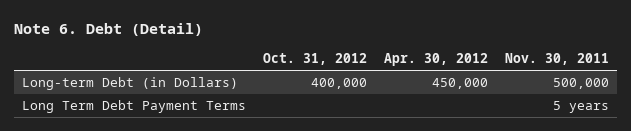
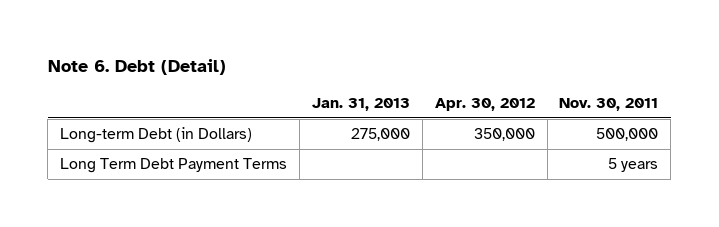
[263,53,368,66] Oct. 31, 2012 -> none
none -> [311,98,410,112] Jan. 31, 2013
[432,78,489,90] 450,000 -> [473,128,535,142] 350,000

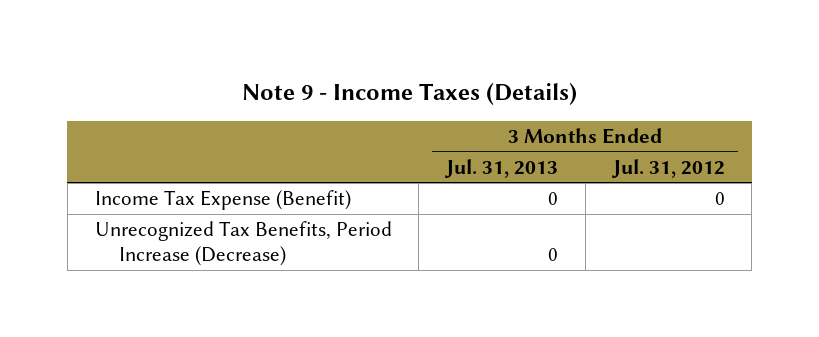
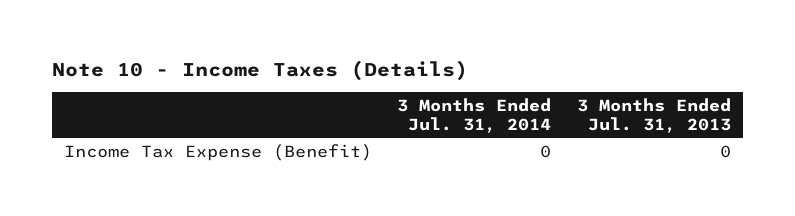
[241,83,577,106] Note 9 - Income Taxes (Details) -> [51,60,468,82] Note 10 - Income Taxes (Details)
[610,158,725,178] Jul. 31, 2012 -> none
none -> [397,97,552,133] 3 Months Ended Jul. 31, 2014
[94,221,392,267] Unrecognized Tax Benefits, Period Increase (Decrease) -> none

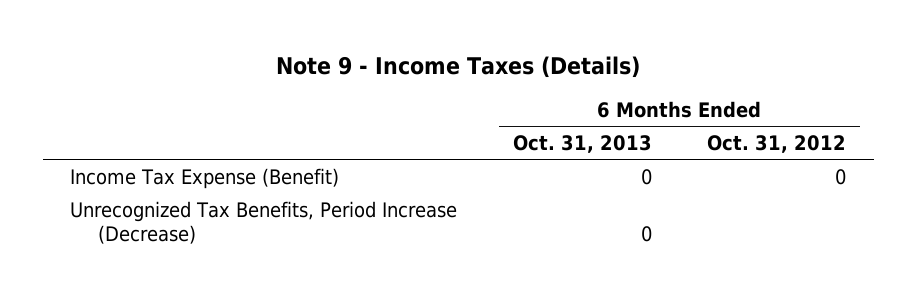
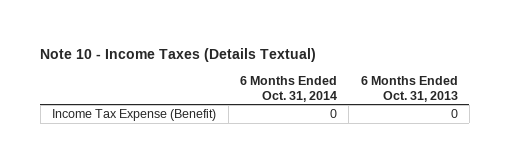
[276,55,641,78] Note 9 - Income Taxes (Details) -> [40,48,317,63] Note 10 - Income Taxes (Details Textual)
[707,134,847,153] Oct. 31, 2012 -> none
none -> [239,75,337,102] 6 Months Ended Oct. 31, 2014
[70,200,458,244] Unrecognized Tax Benefits, Period Increase (Decrease) -> none

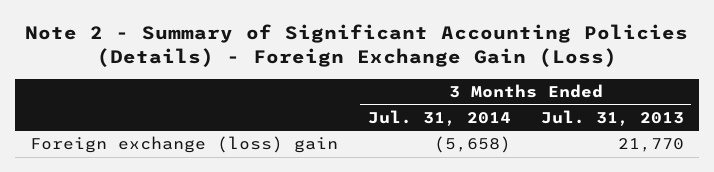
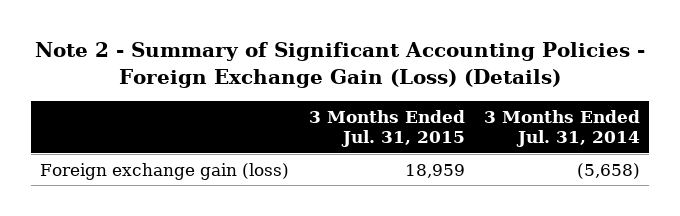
[24,24,688,68] Note 2 - Summary of Significant Accounting Policies (Details) - Foreign Exchange Gain (Loss) -> [35,42,646,88] Note 2 - Summary of Significant Accounting Policies - Foreign Exchange Gain (Loss) (Details)
[540,109,684,126] Jul. 31, 2013 -> none
none -> [308,109,465,148] 3 Months Ended Jul. 31, 2015
[29,136,338,154] Foreign exchange (loss) gain -> [40,162,290,180] Foreign exchange gain (loss)

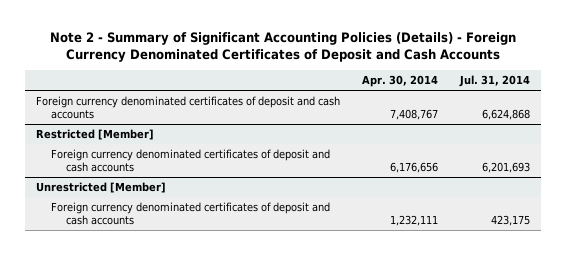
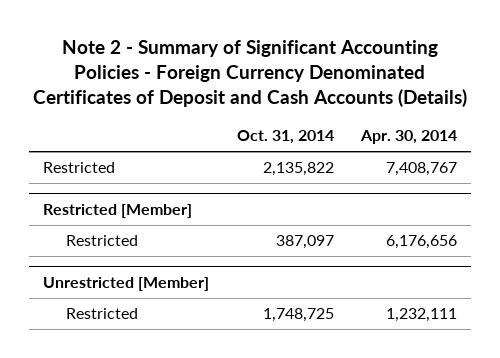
[50,32,517,63] Note 2 - Summary of Significant Accounting Policies (Details) - Foreign Currency Denominated Certificates of Deposit and Cash Accounts -> [33,40,468,108] Note 2 - Summary of Significant Accounting Policies - Foreign Currency Denominated Certificates of Deposit and Cash Accounts (Details)
[459,75,531,88] Jul. 31, 2014 -> none
none -> [236,130,334,145] Oct. 31, 2014
[36,95,341,120] Foreign currency denominated certificates of deposit and cash accounts -> [42,162,115,174] Restricted
[50,148,330,173] Foreign currency denominated certificates of deposit and cash accounts -> [65,235,138,247] Restricted
[50,201,330,226] Foreign currency denominated certificates of deposit and cash accounts -> [65,308,138,320] Restricted

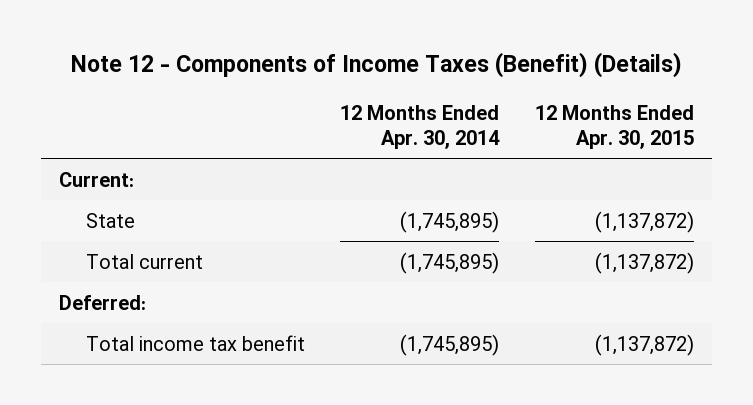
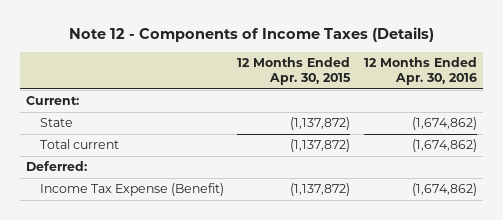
[70,52,682,79] Note 12 - Components of Income Taxes (Benefit) (Details) -> [68,27,434,43] Note 12 - Components of Income Taxes (Details)
[340,104,501,149] 12 Months Ended Apr. 30, 2014 -> none
none -> [363,56,477,86] 12 Months Ended Apr. 30, 2016
[85,334,305,351] Total income tax benefit -> [40,183,225,197] Income Tax Expense (Benefit)

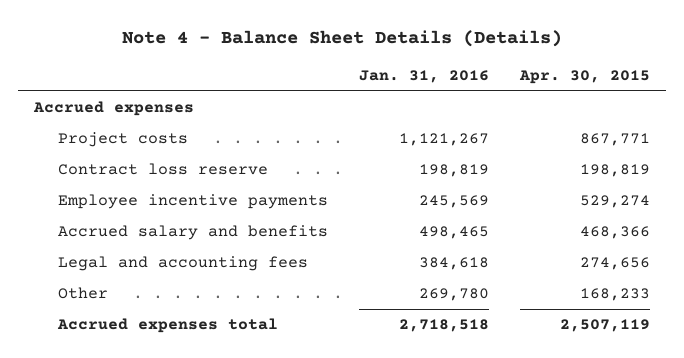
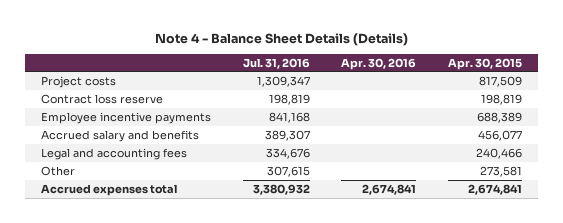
[358,69,489,83] Jan. 31, 2016 -> none
none -> [242,57,310,69] Jul. 31, 2016
none -> [341,57,417,70] Apr. 30, 2016
[32,101,194,117] Accrued expenses -> none
[580,133,651,147] 867,771 -> [479,75,523,87] 817,509
[580,195,651,209] 529,274 -> [477,111,523,123] 688,389
[580,226,651,240] 468,366 -> [478,129,523,141] 456,077
[580,257,651,271] 274,656 -> [476,147,523,159] 240,466
[580,288,651,302] 168,233 -> [480,165,523,177] 273,581
[560,319,651,333] 2,507,119 -> [468,183,523,195] 2,674,841

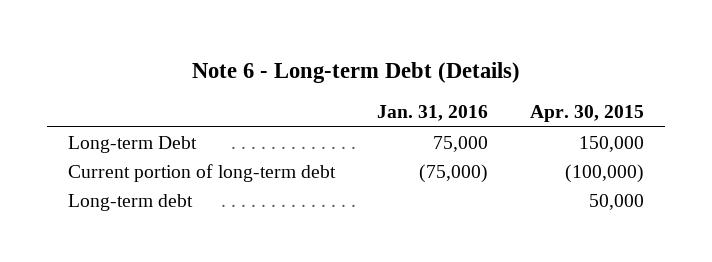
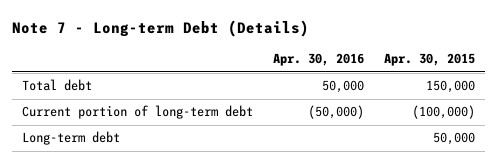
[192,61,521,83] Note 6 - Long-term Debt (Details) -> [12,19,310,37] Note 7 - Long-term Debt (Details)
[377,105,489,122] Jan. 31, 2016 -> none
none -> [273,53,365,67] Apr. 30, 2016
[68,135,198,153] Long-term Debt -> [22,79,93,92] Total debt

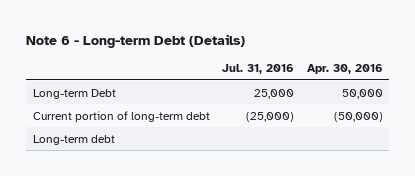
[12,19,310,37] Note 7 - Long-term Debt (Details) -> [26,33,246,48] Note 6 - Long-term Debt (Details)
[384,53,476,67] Apr. 30, 2015 -> none
none -> [222,64,295,75] Jul. 31, 2016
[22,79,93,92] Total debt -> [32,88,116,99] Long-term Debt

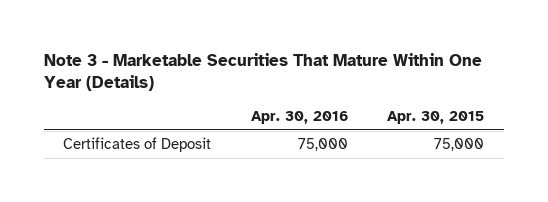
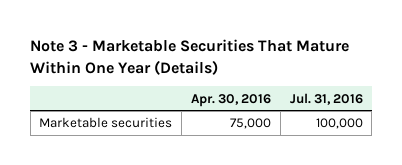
[387,110,485,124] Apr. 30, 2015 -> none
none -> [289,92,363,105] Jul. 31, 2016
[63,137,212,153] Certificates of Deposit -> [39,117,173,129] Marketable securities

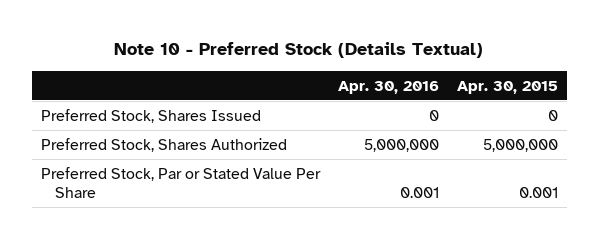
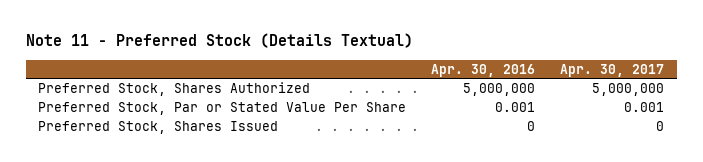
[114,42,484,59] Note 10 - Preferred Stock (Details Textual) -> [25,33,413,49] Note 11 - Preferred Stock (Details Textual)
[456,80,558,94] Apr. 30, 2015 -> none
none -> [560,63,665,77] Apr. 30, 2017
[40,108,261,123] Preferred Stock, Shares Issued -> [38,121,279,135] Preferred Stock, Shares Issued

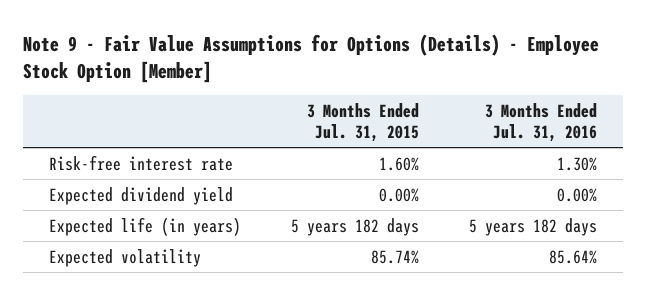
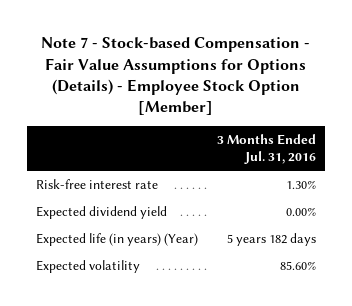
[23,33,600,83] Note 9 - Fair Value Assumptions for Options (Details) - Employee Stock Option [Member] -> [40,37,310,116] Note 7 - Stock-based Compensation - Fair Value Assumptions for Options (Details) - Employee Stock Option [Member]
[306,102,419,142] 3 Months Ended Jul. 31, 2015 -> none
[48,216,241,236] Expected life (in years) -> [36,232,199,246] Expected life (in years) (Year)
[549,249,598,264] 85.64% -> [279,260,316,270] 85.60%

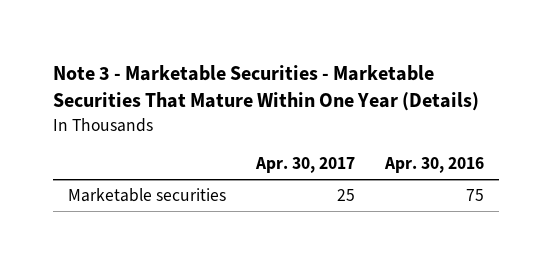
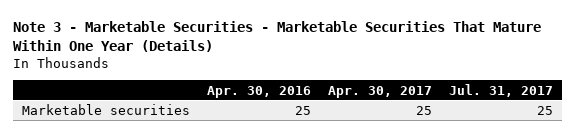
none -> [448,83,553,97] Jul. 31, 2017
[466,189,485,202] 75 -> [294,106,311,116] 25

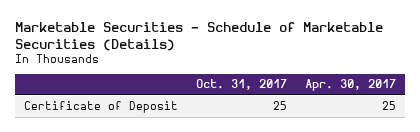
[13,21,542,53] Note 3 - Marketable Securities - Marketable Securities That Mature Within One Year (Details) -> [15,21,384,51] Marketable Securities - Schedule of Marketable Securities (Details)
[206,85,311,98] Apr. 30, 2016 -> none
[448,83,553,97] Jul. 31, 2017 -> none
none -> [195,79,287,91] Oct. 31, 2017
[21,104,190,116] Marketable securities -> [24,101,179,114] Certificate of Deposit

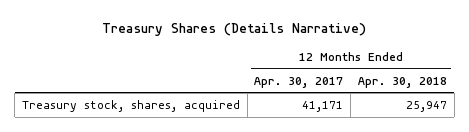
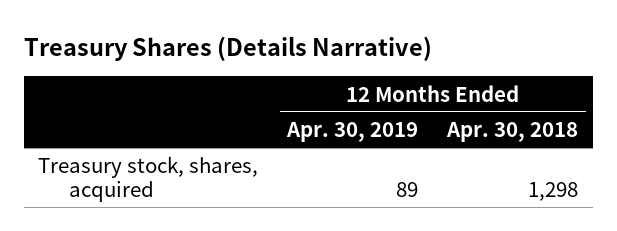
[254,76,344,88] Apr. 30, 2017 -> none
none -> [286,122,419,143] Apr. 30, 2019
[405,100,447,112] 25,947 -> [528,181,579,201] 1,298

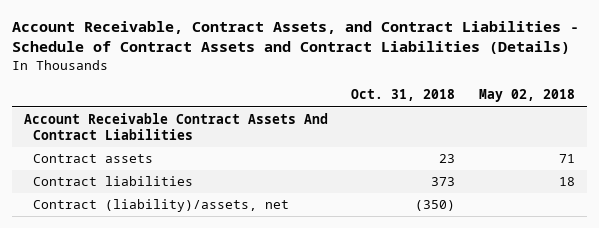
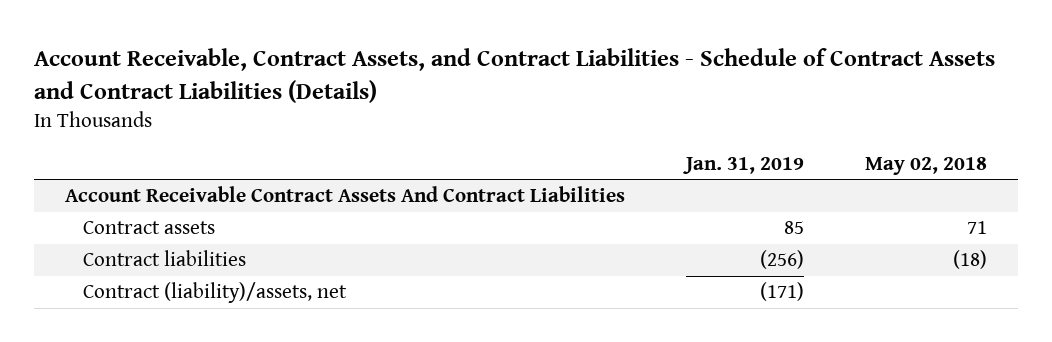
[351,89,456,102] Oct. 31, 2018 -> none
none -> [682,156,804,174] Jan. 31, 2019
[559,177,576,187] 18 -> [952,250,987,270] (18)

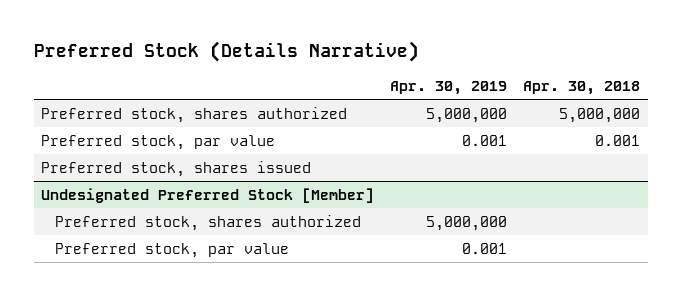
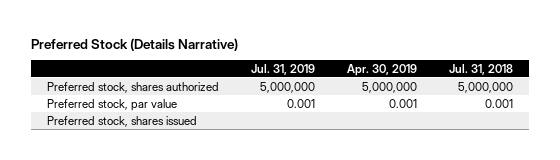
[522,80,640,95] Apr. 30, 2018 -> none
none -> [250,63,315,75] Jul. 31, 2019
none -> [449,63,514,75] Jul. 31, 2018
[41,187,375,203] Undesignated Preferred Stock [Member] -> none
[55,214,362,231] Preferred stock, shares authorized -> none
[55,242,290,258] Preferred stock, par value -> none

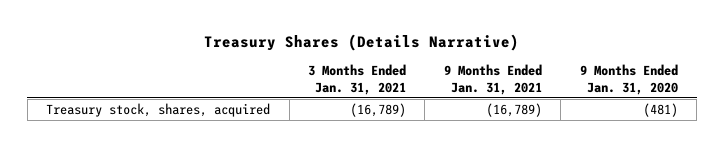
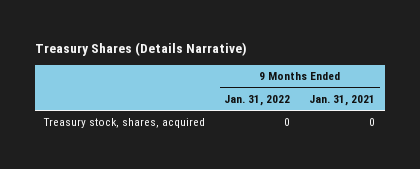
[308,64,407,95] 3 Months Ended Jan. 31, 2021 -> none
[579,64,678,95] 9 Months Ended Jan. 31, 2020 -> none
none -> [224,94,291,106] Jan. 31, 2022
[485,103,542,118] (16,789) -> [369,118,376,127] 0

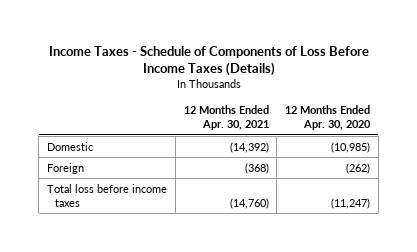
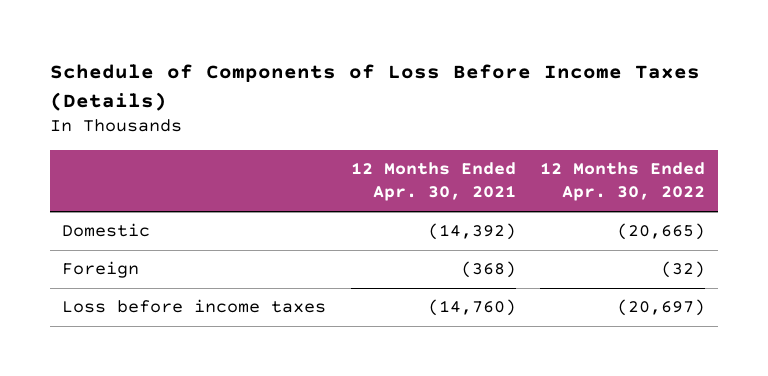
[48,46,369,77] Income Taxes - Schedule of Components of Loss Before Income Taxes (Details) -> [50,64,701,111] Schedule of Components of Loss Before Income Taxes (Details)
[285,104,372,131] 12 Months Ended Apr. 30, 2020 -> none
none -> [540,162,706,202] 12 Months Ended Apr. 30, 2022
[47,183,168,207] Total loss before income taxes -> [62,299,327,314] Loss before income taxes

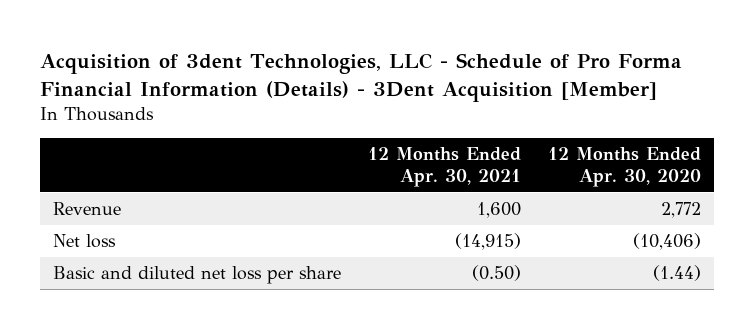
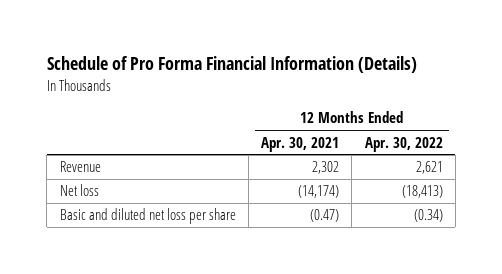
[39,52,682,102] Acquisition of 3dent Technologies, LLC - Schedule of Pro Forma Financial Information (Details) - 3Dent Acquisition [Member] -> [46,56,417,74] Schedule of Pro Forma Financial Information (Details)
[547,147,701,187] 12 Months Ended Apr. 30, 2020 -> none
none -> [364,136,443,152] Apr. 30, 2022
[476,202,521,219] 1,600 -> [312,161,340,175] 2,302
[454,233,521,251] (14,915) -> [298,185,340,199] (14,174)
[471,265,521,282] (0.50) -> [310,209,340,223] (0.47)

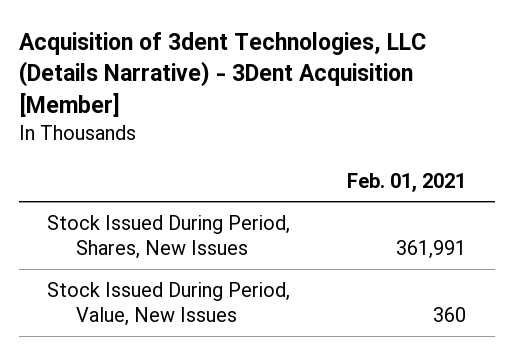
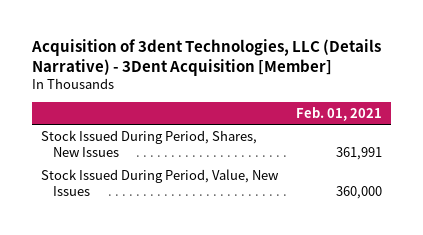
[433,307,467,323] 360 -> [335,186,382,200] 360,000

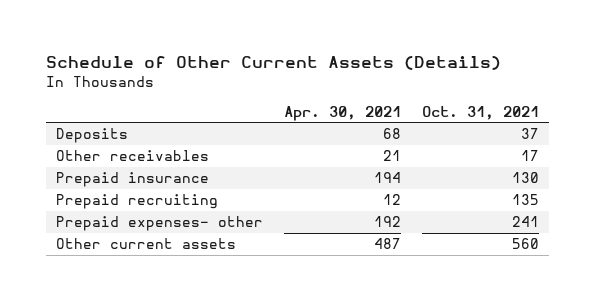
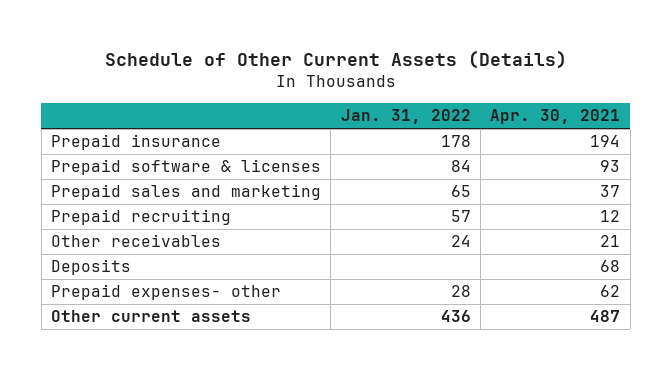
[421,105,539,120] Oct. 31, 2021 -> none
none -> [340,109,471,125] Jan. 31, 2022
none -> [51,159,322,176] Prepaid software & licenses
none -> [51,184,322,201] Prepaid sales and marketing
[56,150,210,162] Other receivables -> [51,234,222,248] Other receivables
[56,128,129,144] Deposits -> [51,259,132,276] Deposits
[373,216,401,228] 192 -> [600,285,621,298] 62

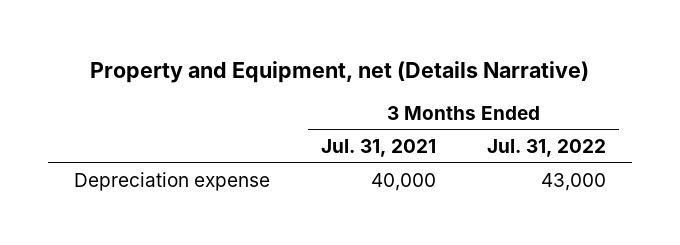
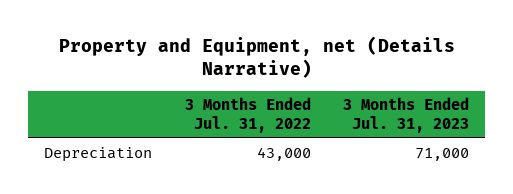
[321,139,437,158] Jul. 31, 2021 -> none
none -> [342,96,469,134] 3 Months Ended Jul. 31, 2023
[74,172,271,192] Depreciation expense -> [44,146,153,162] Depreciation

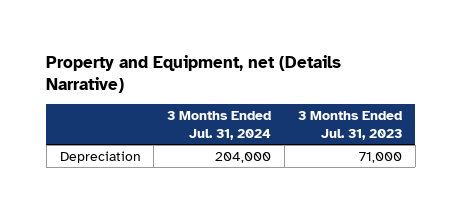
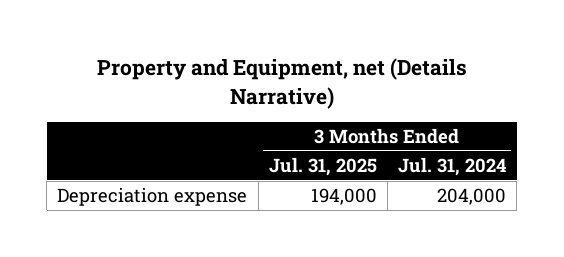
[298,111,403,140] 3 Months Ended Jul. 31, 2023 -> none
none -> [268,156,377,176] Jul. 31, 2025
[59,151,141,164] Depreciation -> [57,187,248,207] Depreciation expense

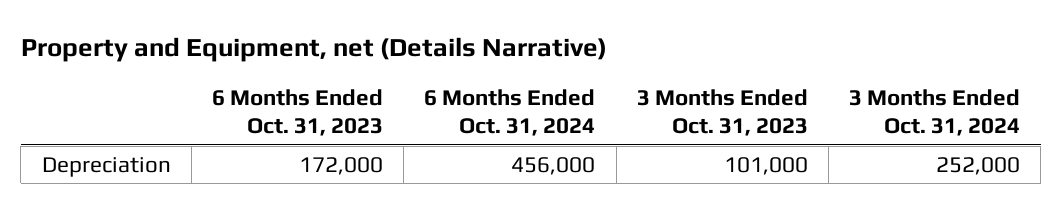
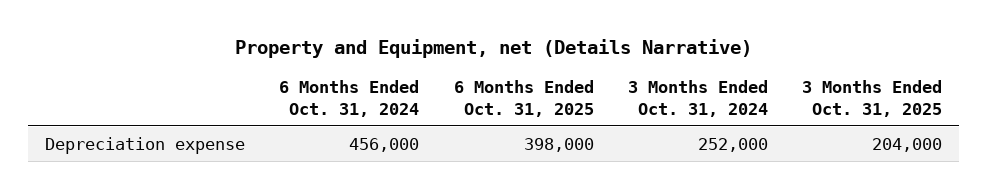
[211,88,383,137] 6 Months Ended Oct. 31, 2023 -> none
[636,88,808,137] 3 Months Ended Oct. 31, 2023 -> none
none -> [453,80,594,117] 6 Months Ended Oct. 31, 2025
none -> [801,80,942,117] 3 Months Ended Oct. 31, 2025
[41,157,171,178] Depreciation -> [45,137,246,155] Depreciation expense

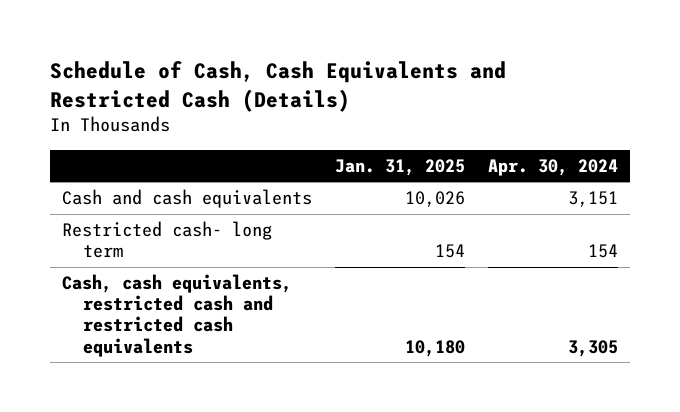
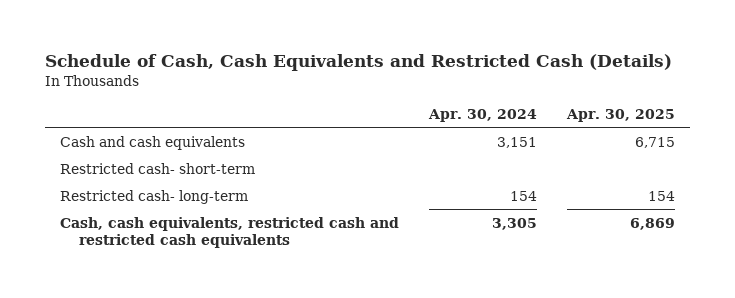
[335,158,466,176] Jan. 31, 2025 -> none
none -> [566,109,676,123] Apr. 30, 2025
none -> [60,162,256,174] Restricted cash- short-term
[61,221,272,259] Restricted cash- long term -> [60,189,249,204] Restricted cash- long-term

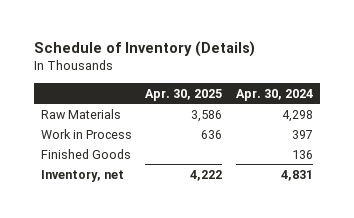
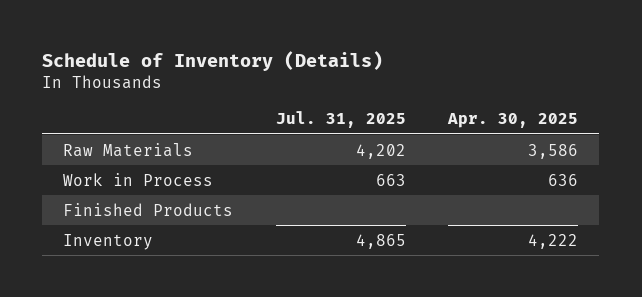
[236,88,314,101] Apr. 30, 2024 -> none
none -> [275,110,406,128] Jul. 31, 2025
[40,148,131,159] Finished Goods -> [63,202,234,216] Finished Products
[40,169,124,182] Inventory, net -> [63,233,154,250] Inventory

